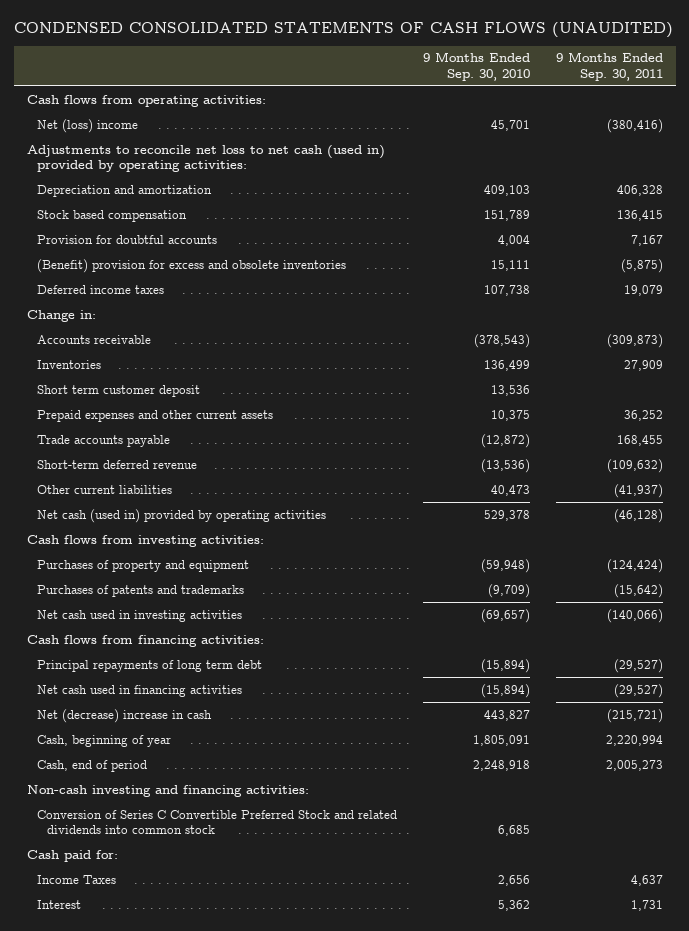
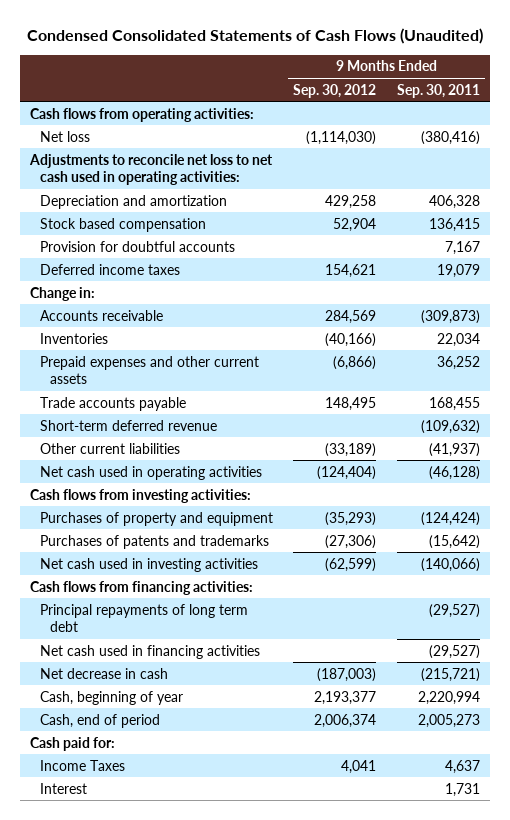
[13,22,673,39] CONDENSED CONSOLIDATED STATEMENTS OF CASH FLOWS (UNAUDITED) -> [26,27,483,44] Condensed Consolidated Statements of Cash Flows (Unaudited)
[422,52,530,81] 9 Months Ended Sep. 30, 2010 -> none
none -> [293,83,377,98] Sep. 30, 2012
[36,118,138,133] Net (loss) income -> [39,130,90,142] Net loss
[26,144,385,172] Adjustments to reconcile net loss to net cash (used in) provided by operating activities: -> [28,153,273,185] Adjustments to reconcile net loss to net cash used in operating activities:
[36,258,346,273] (Benefit) provision for excess and obsolete inventories -> none
[36,384,200,397] Short term customer deposit -> none
[623,359,663,371] 27,909 -> [436,332,480,347] 22,034
[36,508,326,523] Net cash (used in) provided by operating activities -> [39,465,262,480] Net cash used in operating activities
[36,708,212,723] Net (decrease) increase in cash -> [39,667,168,679] Net decrease in cash
[26,784,309,797] Non-cash investing and financing activities: -> none
[36,809,397,834] Conversion of Series C Convertible Preferred Stock and related dividends into common stock -> none

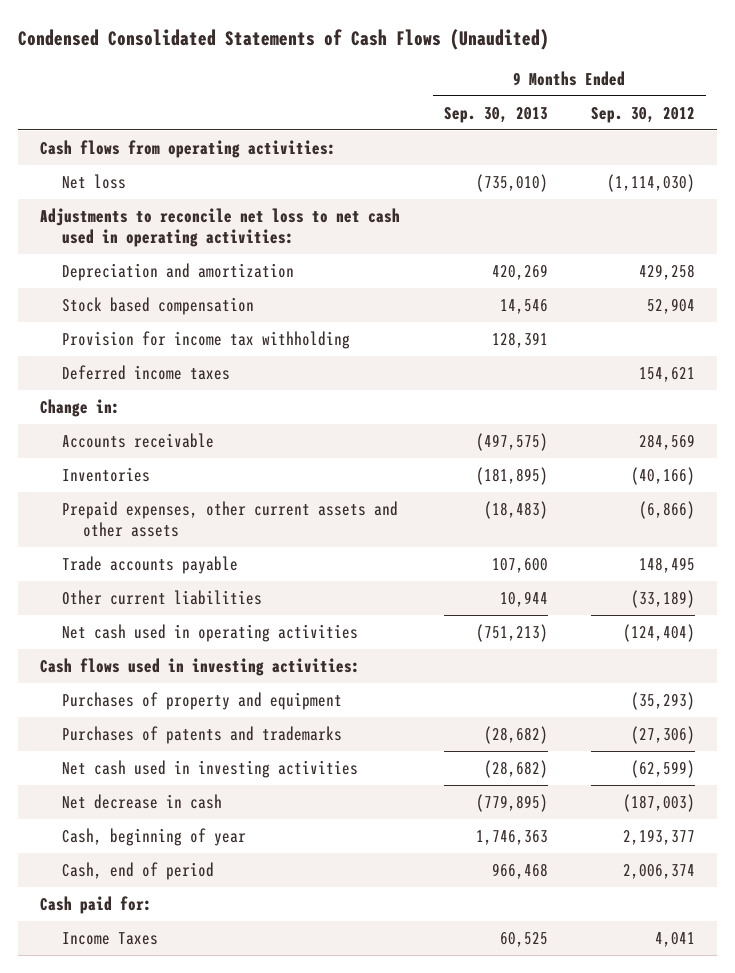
[396,83,480,98] Sep. 30, 2011 -> none
none -> [443,106,548,123] Sep. 30, 2013
[39,240,235,252] Provision for doubtful accounts -> none
none -> [61,330,350,349] Provision for income tax withholding
[39,355,259,384] Prepaid expenses and other current assets -> [61,500,398,538] Prepaid expenses, other current assets and other assets
[39,419,217,431] Short-term deferred revenue -> none
[29,488,251,503] Cash flows from investing activities: -> [39,657,360,676] Cash flows used in investing activities:
[29,580,253,595] Cash flows from financing activities: -> none
[39,603,248,632] Principal repayments of long term debt -> none
[39,644,260,659] Net cash used in financing activities -> none
[39,782,87,794] Interest -> none

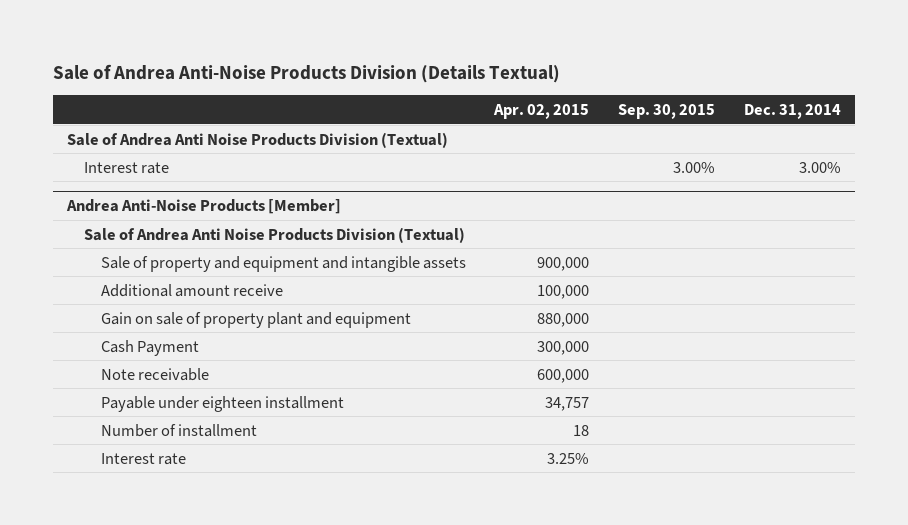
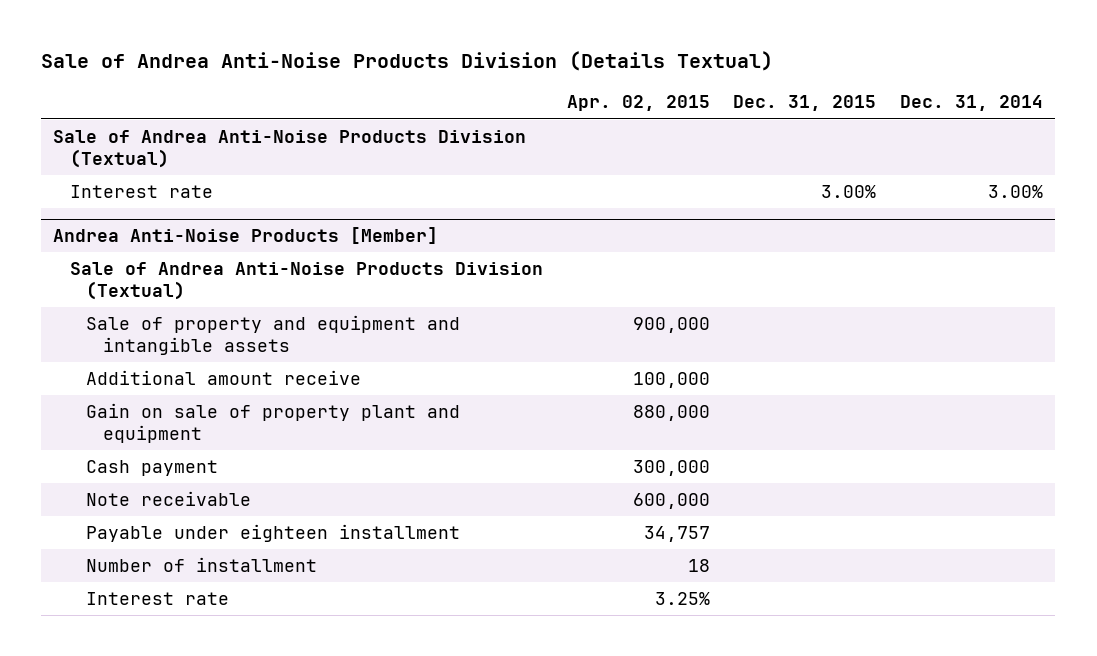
[618,104,716,120] Sep. 30, 2015 -> none
none -> [733,95,877,112] Dec. 31, 2015
[67,131,449,148] Sale of Andrea Anti Noise Products Division (Textual) -> [53,129,527,168] Sale of Andrea Anti-Noise Products Division (Textual)
[83,226,465,243] Sale of Andrea Anti Noise Products Division (Textual) -> [69,261,543,300] Sale of Andrea Anti-Noise Products Division (Textual)
[100,339,199,356] Cash Payment -> [86,459,219,476] Cash payment

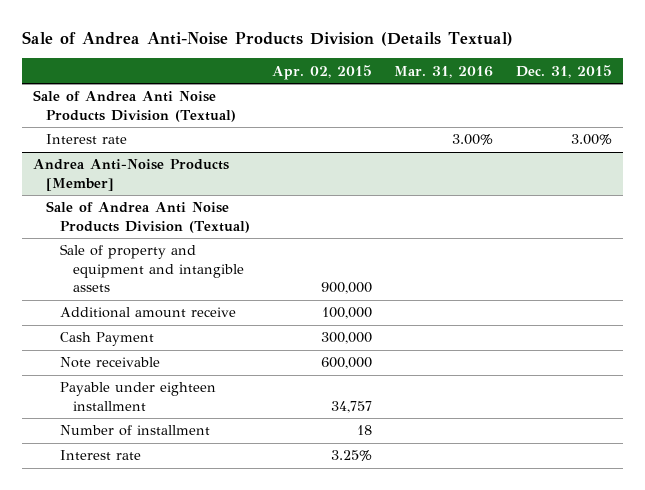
[900,95,1044,112] Dec. 31, 2014 -> none
none -> [394,65,494,78] Mar. 31, 2016
[53,129,527,168] Sale of Andrea Anti-Noise Products Division (Textual) -> [32,90,237,122] Sale of Andrea Anti Noise Products Division (Textual)
[69,261,543,300] Sale of Andrea Anti-Noise Products Division (Textual) -> [46,201,250,233] Sale of Andrea Anti Noise Products Division (Textual)
[86,402,461,443] Gain on sale of property plant and equipment -> none
[86,459,219,476] Cash payment -> [59,332,154,347] Cash Payment

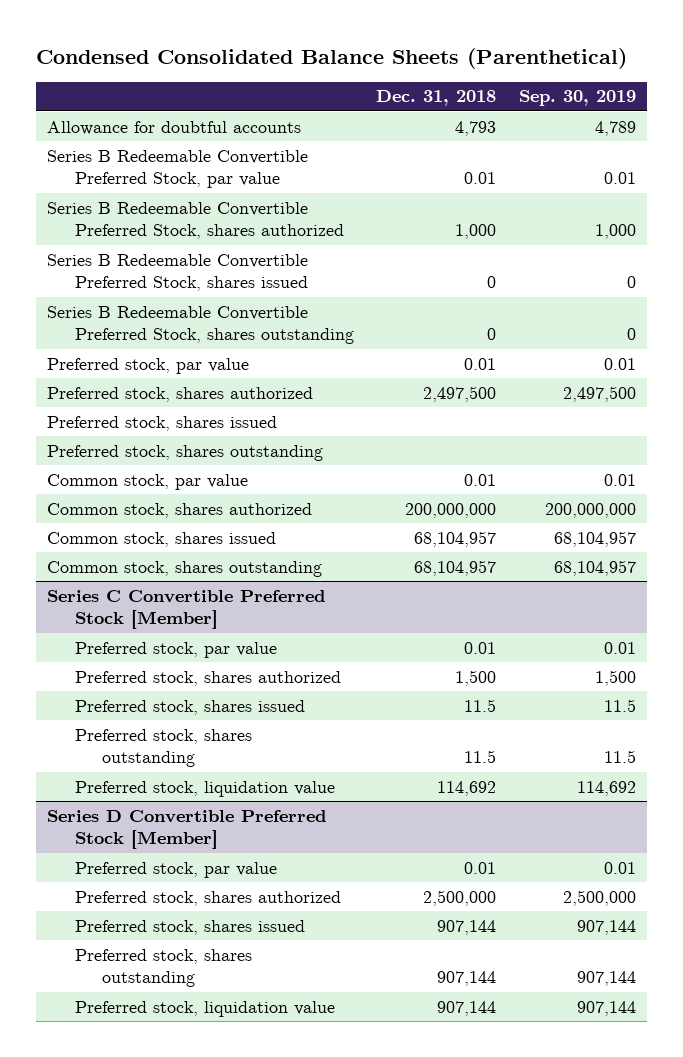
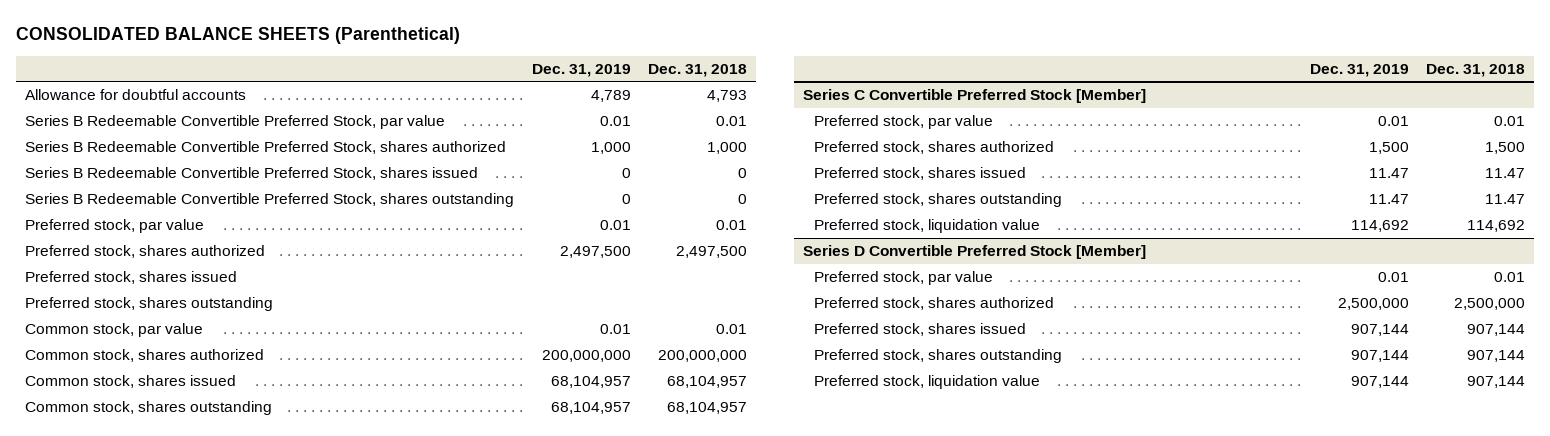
[36,47,628,69] Condensed Consolidated Balance Sheets (Parenthetical) -> [16,27,461,45] CONSOLIDATED BALANCE SHEETS (Parenthetical)
[518,90,636,107] Sep. 30, 2019 -> none
none -> [531,63,631,77] Dec. 31, 2019
[464,698,497,712] 11.5 -> [1485,168,1526,179] 11.47
[464,750,497,764] 11.5 -> [1485,194,1526,205] 11.47

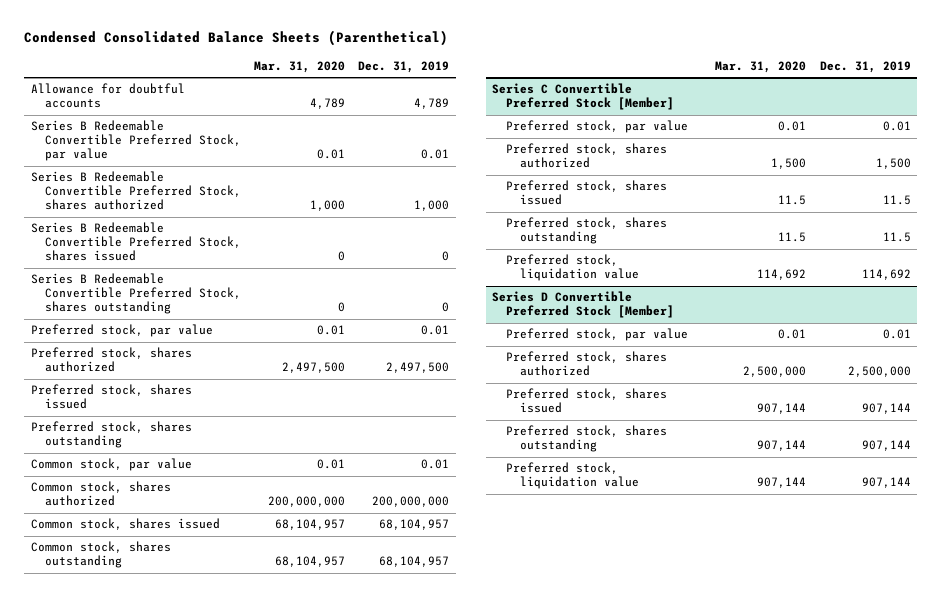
[16,27,461,45] CONSOLIDATED BALANCE SHEETS (Parenthetical) -> [23,30,448,47] Condensed Consolidated Balance Sheets (Parenthetical)
[648,63,748,77] Dec. 31, 2018 -> none
none -> [253,60,345,73] Mar. 31, 2020
[1368,168,1409,179] 11.47 -> [882,195,911,206] 11.5
[1368,194,1409,205] 11.47 -> [882,232,911,243] 11.5

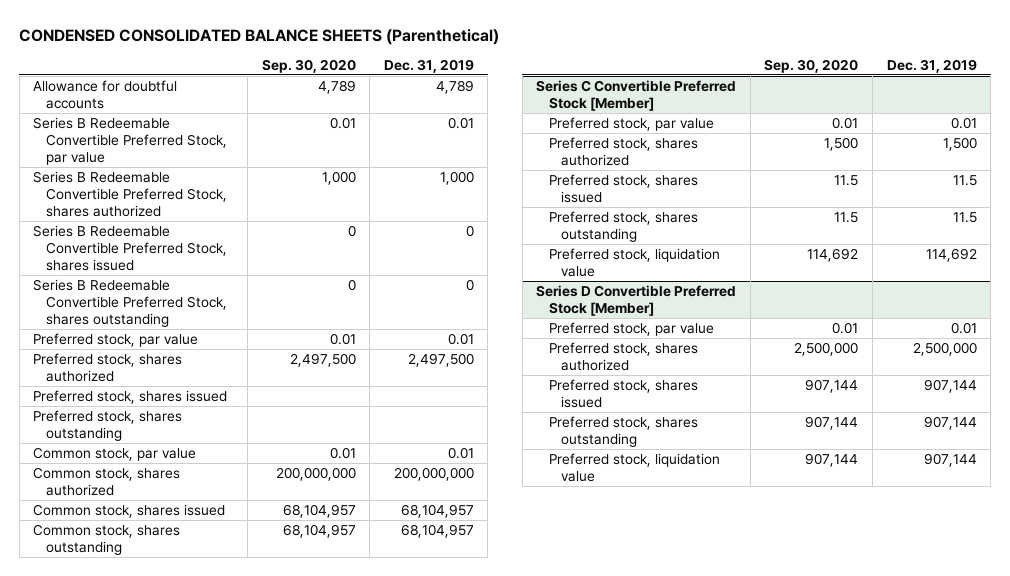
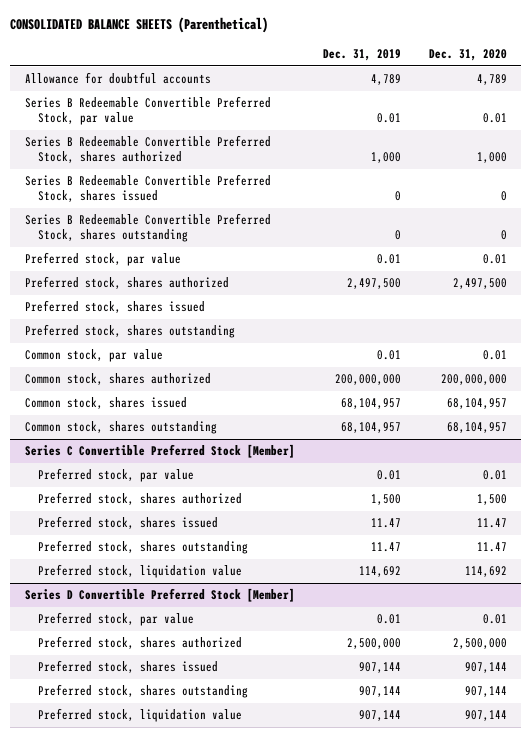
[19,28,500,45] CONDENSED CONSOLIDATED BALANCE SHEETS (Parenthetical) -> [10,17,269,34] CONSOLIDATED BALANCE SHEETS (Parenthetical)
[261,58,356,73] Sep. 30, 2020 -> none
none -> [429,49,508,62] Dec. 31, 2020
[952,175,977,187] 11.5 -> [370,518,401,529] 11.47
[952,212,977,224] 11.5 -> [370,542,401,553] 11.47

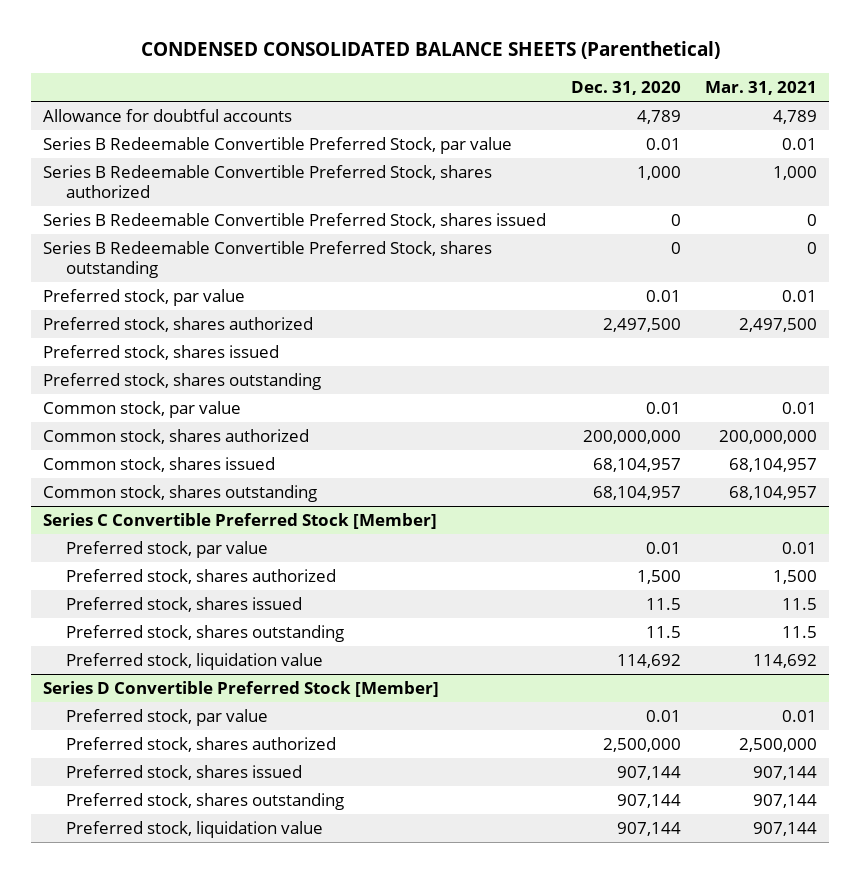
[10,17,269,34] CONSOLIDATED BALANCE SHEETS (Parenthetical) -> [141,41,721,60] CONDENSED CONSOLIDATED BALANCE SHEETS (Parenthetical)
[322,49,401,62] Dec. 31, 2019 -> none
none -> [705,80,818,95] Mar. 31, 2021
[477,518,508,529] 11.47 -> [645,598,681,611] 11.5
[477,542,508,553] 11.47 -> [645,626,681,639] 11.5

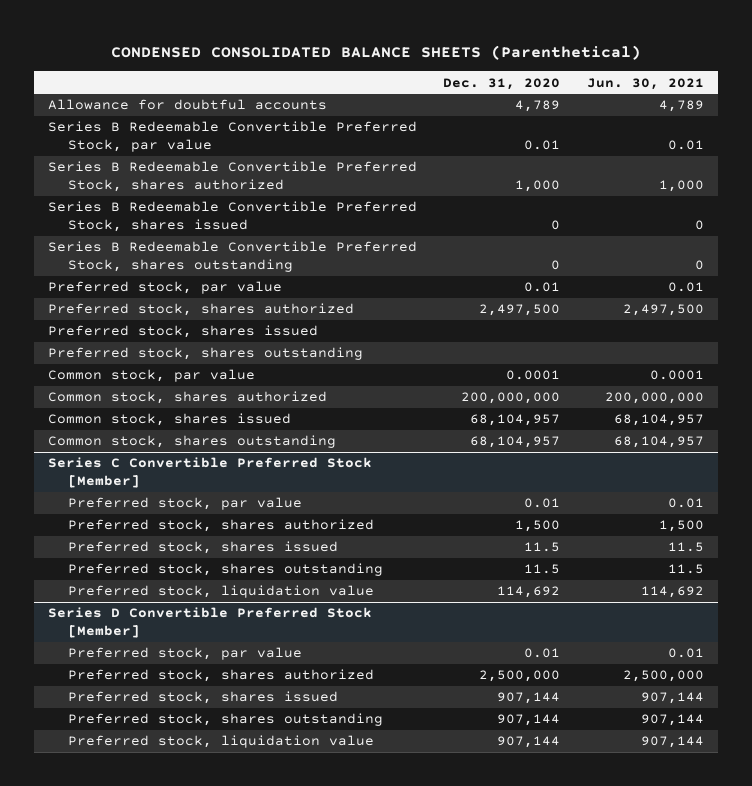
[705,80,818,95] Mar. 31, 2021 -> none
none -> [587,77,705,90] Jun. 30, 2021
[645,402,681,415] 0.01 -> [506,370,561,381] 0.0001

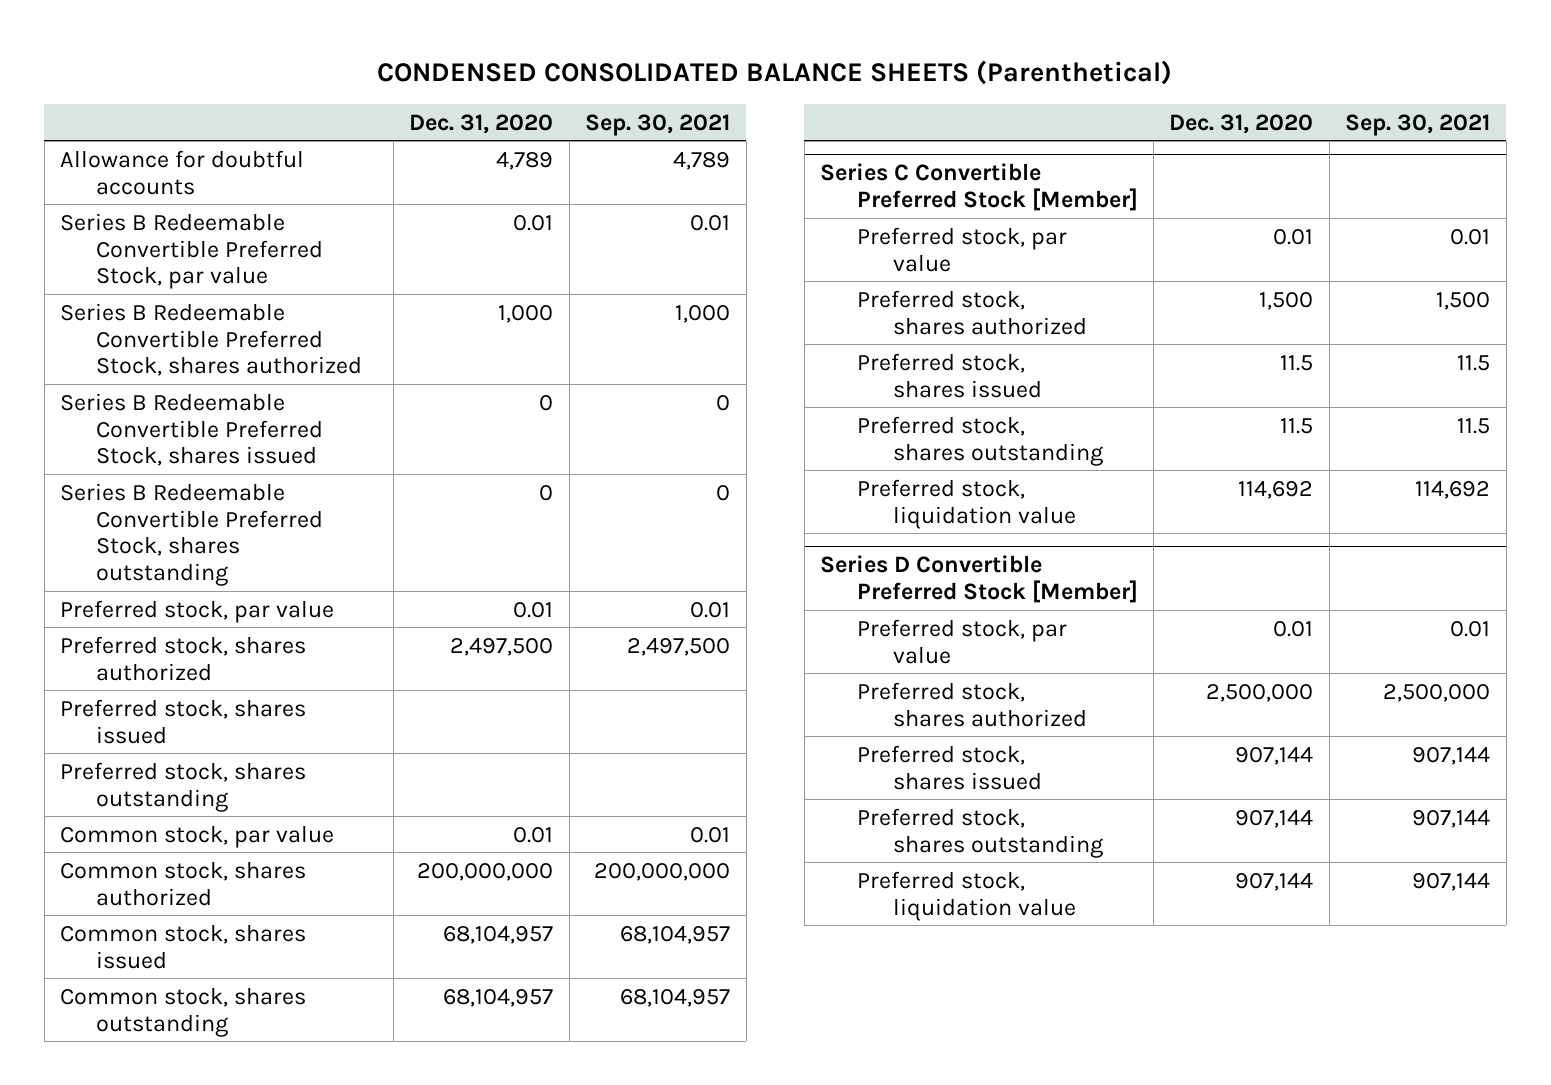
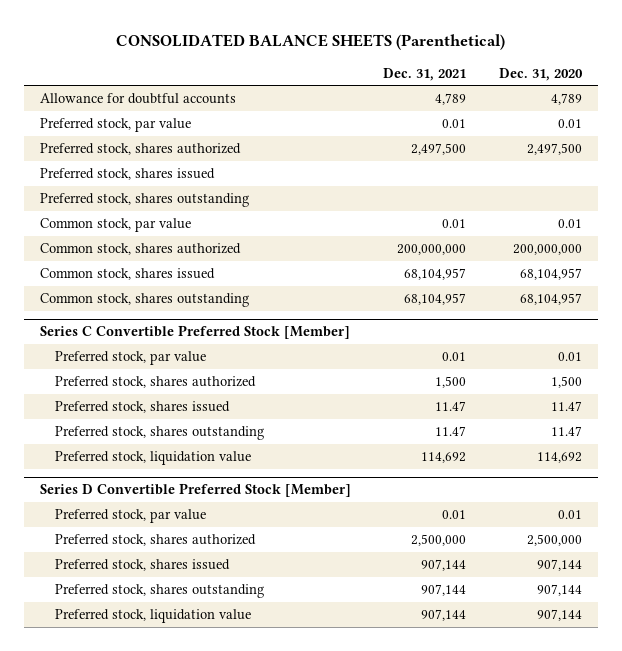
[377,59,1173,85] CONDENSED CONSOLIDATED BALANCE SHEETS (Parenthetical) -> [115,34,505,51] CONSOLIDATED BALANCE SHEETS (Parenthetical)
[585,113,731,136] Sep. 30, 2021 -> none
none -> [383,67,467,81] Dec. 31, 2021
[60,212,324,290] Series B Redeemable Convertible Preferred Stock, par value -> none
[60,302,363,377] Series B Redeemable Convertible Preferred Stock, shares authorized -> none
[60,392,324,467] Series B Redeemable Convertible Preferred Stock, shares issued -> none
[60,482,324,587] Series B Redeemable Convertible Preferred Stock, shares outstanding -> none
[1280,354,1314,371] 11.5 -> [550,401,582,412] 11.47
[1280,417,1314,434] 11.5 -> [550,426,582,437] 11.47

